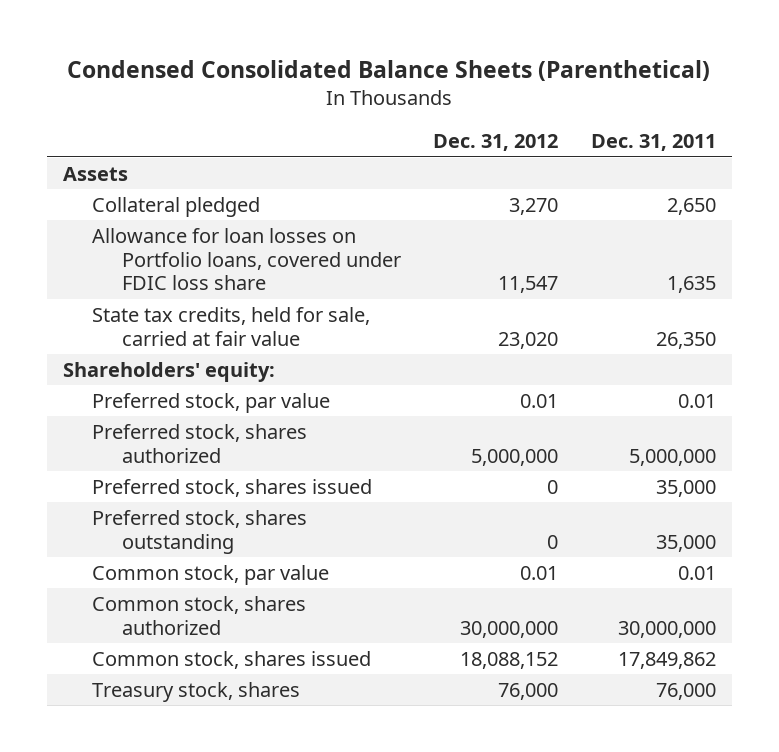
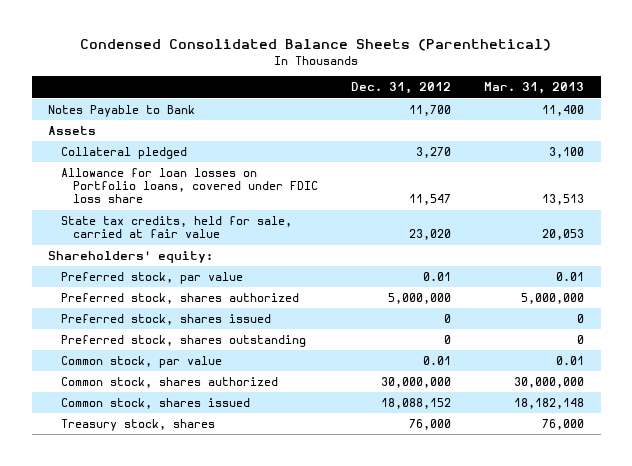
[590,134,716,152] Dec. 31, 2011 -> none
none -> [484,82,585,95] Mar. 31, 2013
none -> [48,104,196,117] Notes Payable to Bank

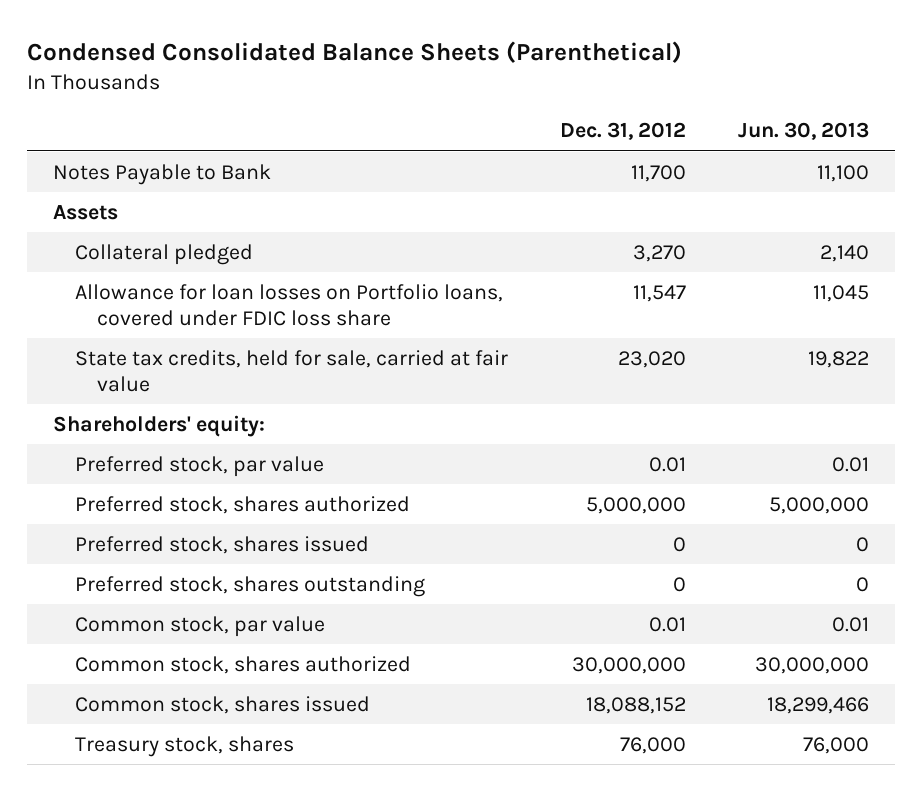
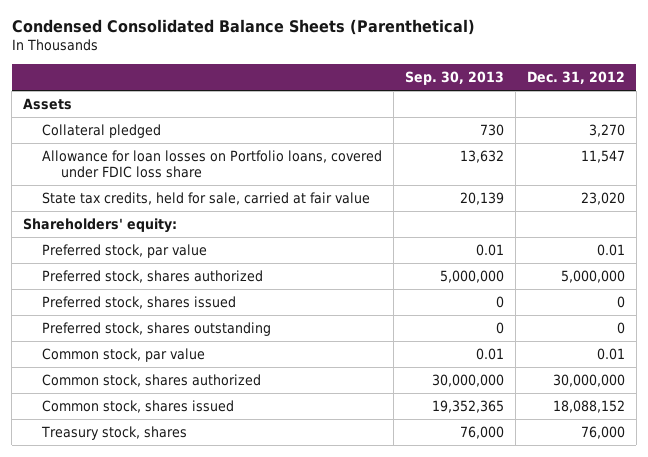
[737,122,869,141] Jun. 30, 2013 -> none
none -> [404,70,504,85] Sep. 30, 2013
[52,163,271,185] Notes Payable to Bank -> none

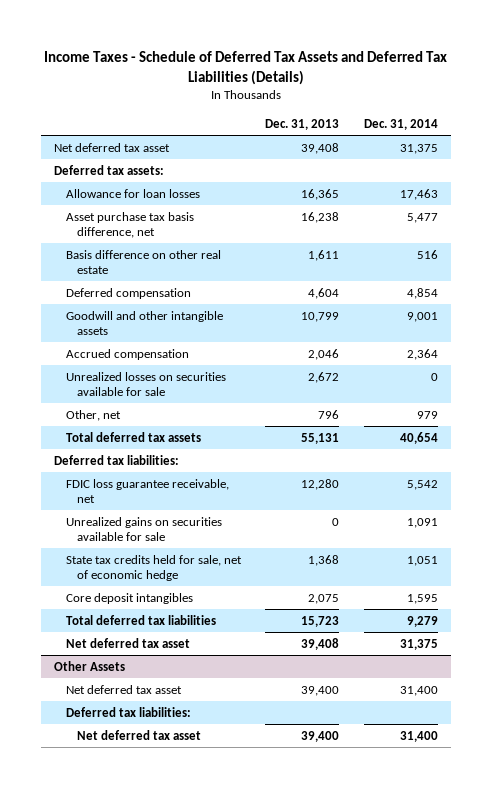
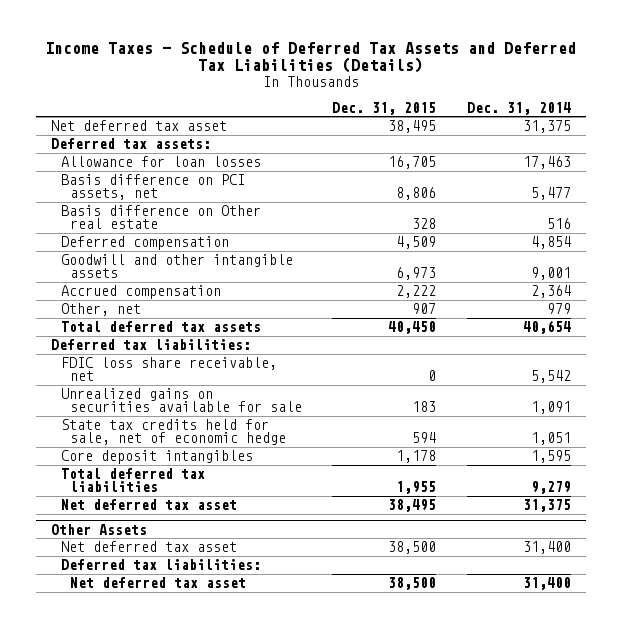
[265,119,340,131] Dec. 31, 2013 -> none
none -> [332,101,437,115] Dec. 31, 2015
[65,211,194,239] Asset purchase tax basis difference, net -> [60,174,245,201] Basis difference on PCI assets, net
[65,249,221,275] Basis difference on other real estate -> [60,205,261,230] Basis difference on Other real estate
[65,371,226,397] Unrealized losses on securities available for sale -> none
[65,478,229,504] FDIC loss guarantee receivable, net -> [60,357,277,382] FDIC loss share receivable, net

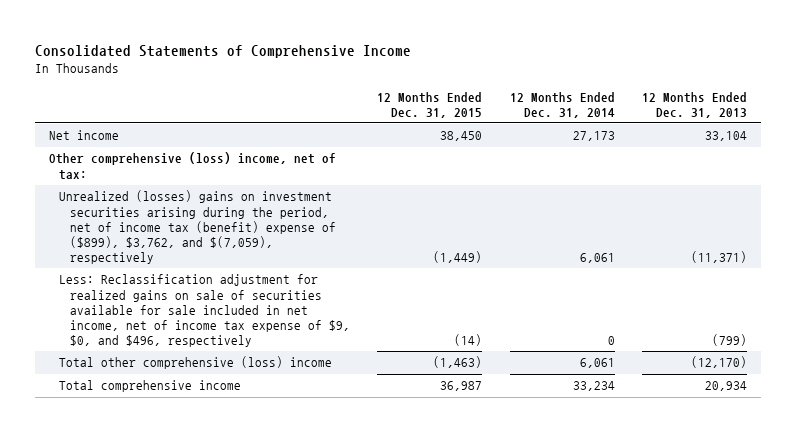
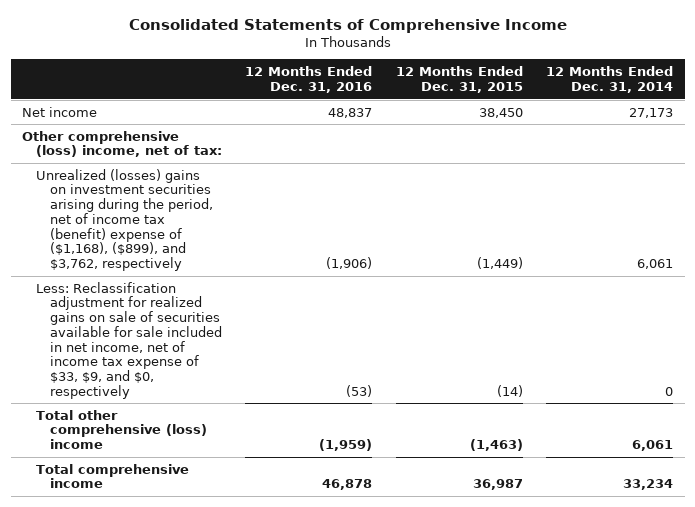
[642,91,748,118] 12 Months Ended Dec. 31, 2013 -> none
none -> [245,66,373,93] 12 Months Ended Dec. 31, 2016
[59,190,336,265] Unrealized (losses) gains on investment securities arising during the period, net of income tax (benefit) expense of ($899), $3,762, and $(7,059), respectively -> [35,168,213,271] Unrealized (losses) gains on investment securities arising during the period, net of income tax (benefit) expense of ($1,168), ($899), and $3,762, respectively
[59,274,350,348] Less: Reclassification adjustment for realized gains on sale of securities available for sale included in net income, net of income tax expense of $9, $0, and $496, respectively -> [35,281,222,399] Less: Reclassification adjustment for realized gains on sale of securities available for sale included in net income, net of income tax expense of $33, $9, and $0, respectively

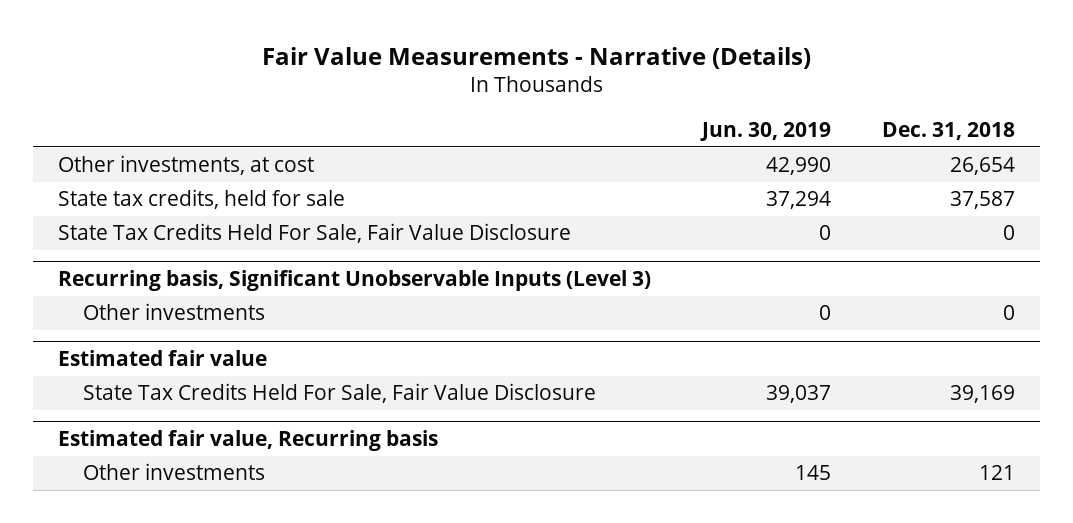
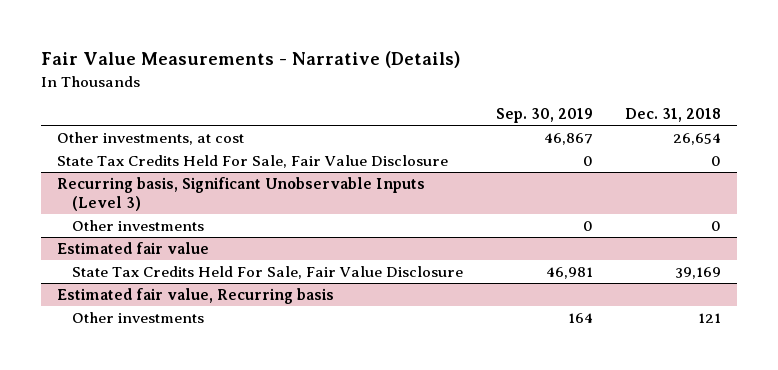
[700,122,832,142] Jun. 30, 2019 -> none
none -> [495,108,593,124] Sep. 30, 2019
[58,189,346,210] State tax credits, held for sale -> none

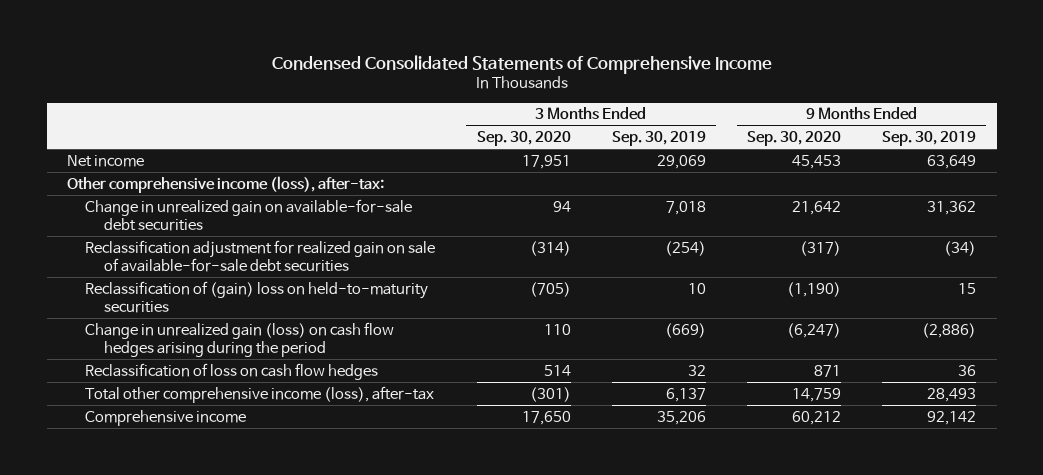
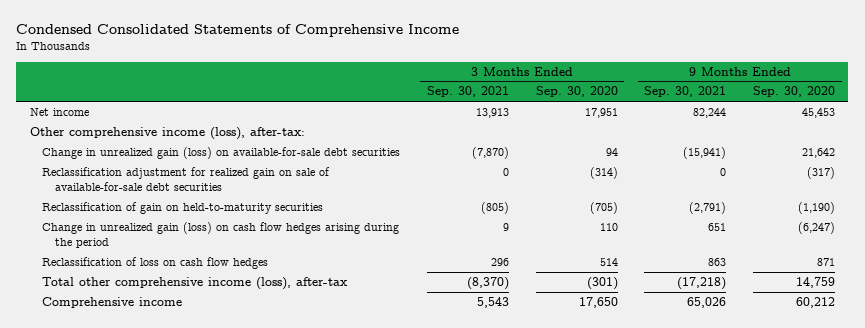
[611,131,706,147] Sep. 30, 2019 -> none
[882,131,977,147] Sep. 30, 2019 -> none
none -> [427,86,510,98] Sep. 30, 2021
none -> [644,86,727,98] Sep. 30, 2021
[85,198,413,231] Change in unrealized gain on available-for-sale debt securities -> [42,146,401,159] Change in unrealized gain (loss) on available-for-sale debt securities
[85,280,429,313] Reclassification of (gain) loss on held-to-maturity securities -> [42,201,324,214] Reclassification of gain on held-to-maturity securities

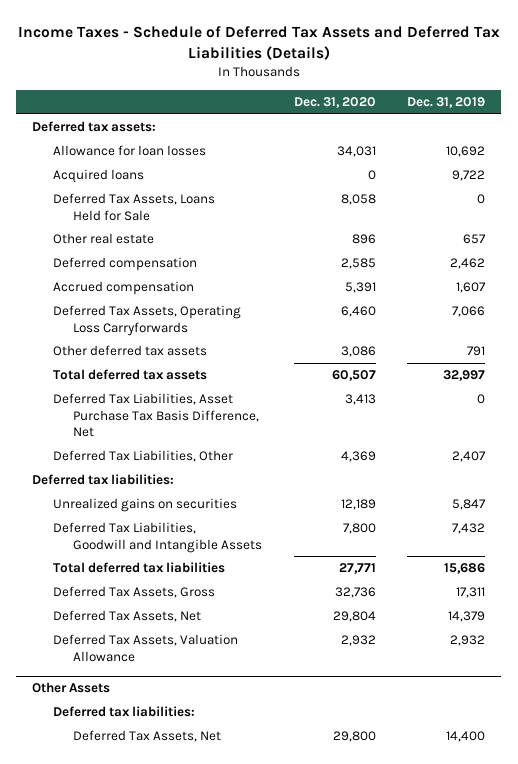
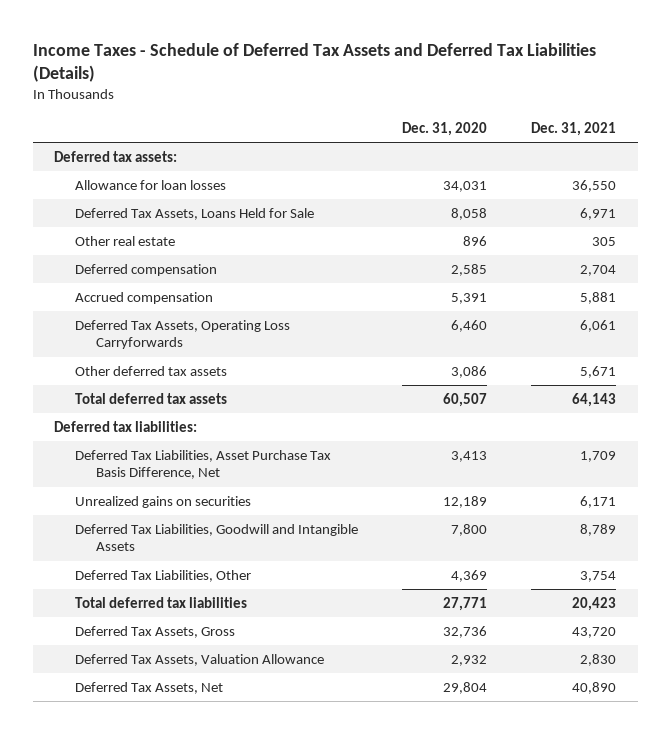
[407,97,486,109] Dec. 31, 2019 -> none
none -> [530,122,616,137] Dec. 31, 2021
[52,169,144,184] Acquired loans -> none
[52,393,259,438] Deferred Tax Liabilities, Asset Purchase Tax Basis Difference, Net -> [75,449,332,480] Deferred Tax Liabilities, Asset Purchase Tax Basis Difference, Net
[52,450,233,463] Deferred Tax Liabilities, Other -> [75,569,252,582] Deferred Tax Liabilities, Other
[32,682,111,694] Other Assets -> none
[52,706,195,718] Deferred tax liabilities: -> none
[72,730,221,743] Deferred Tax Assets, Net -> none
[52,610,201,623] Deferred Tax Assets, Net -> [75,681,224,694] Deferred Tax Assets, Net

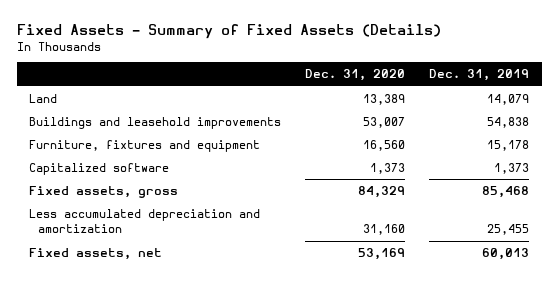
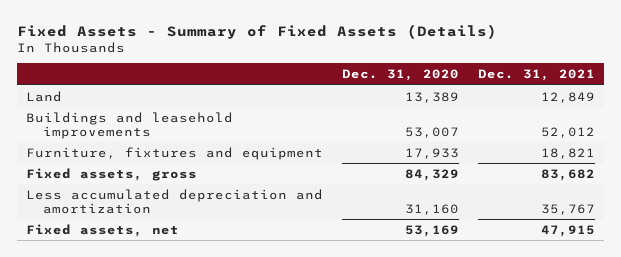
[429,69,530,82] Dec. 31, 2019 -> none
none -> [477,69,595,82] Dec. 31, 2021
[28,163,169,176] Capitalized software -> none
[363,140,406,152] 16,560 -> [405,147,460,159] 17,933

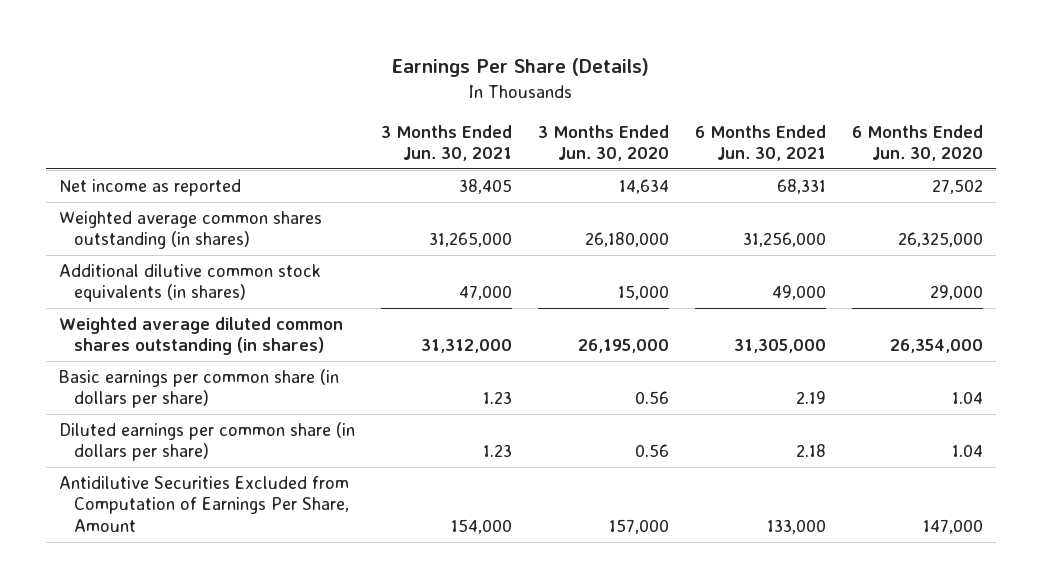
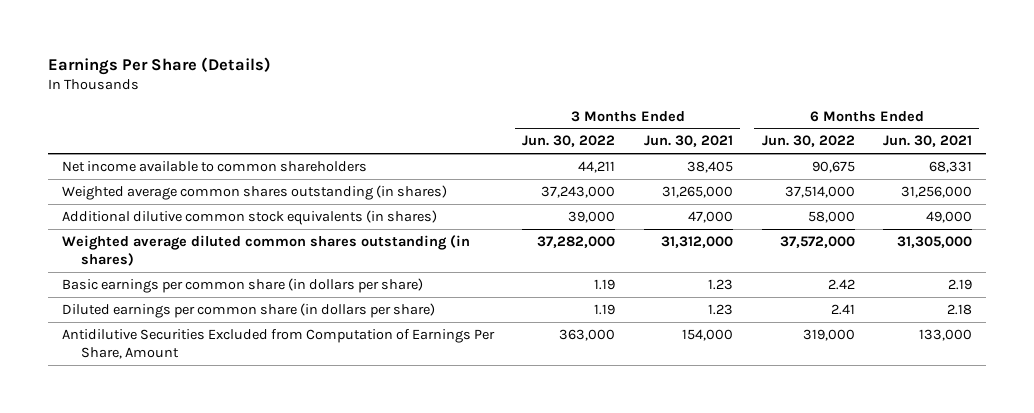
[537,124,669,161] 3 Months Ended Jun. 30, 2020 -> none
[851,124,983,161] 6 Months Ended Jun. 30, 2020 -> none
none -> [522,135,616,148] Jun. 30, 2022
none -> [761,135,855,148] Jun. 30, 2022
[58,179,241,197] Net income as reported -> [61,160,367,172] Net income available to common shareholders

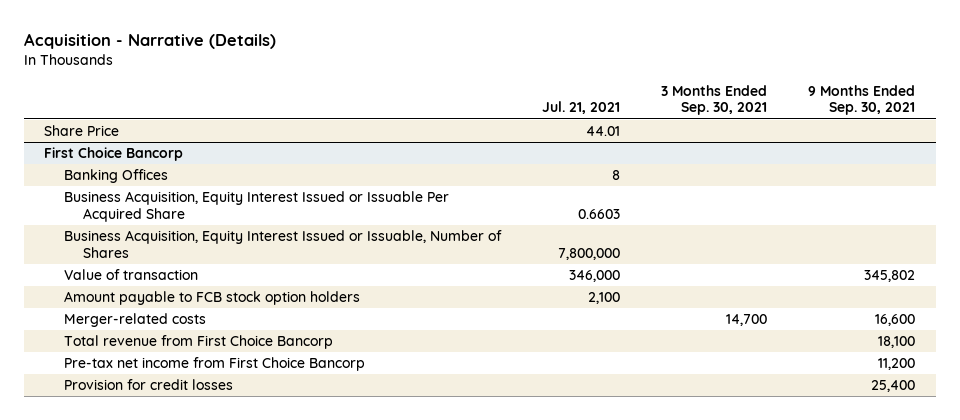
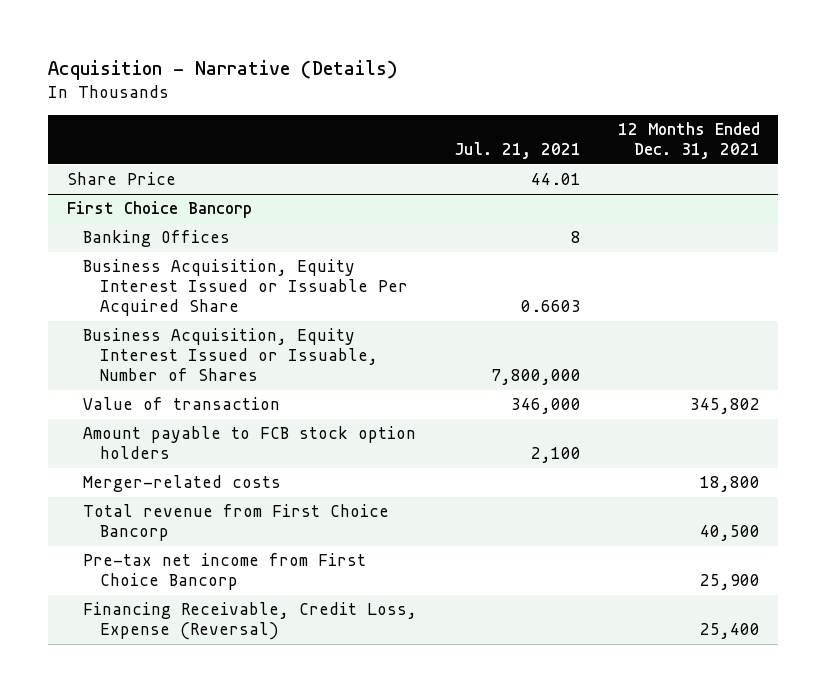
[660,84,767,116] 3 Months Ended Sep. 30, 2021 -> none
[808,84,916,116] 9 Months Ended Sep. 30, 2021 -> none
none -> [617,122,760,160] 12 Months Ended Dec. 31, 2021
[63,379,233,391] Provision for credit losses -> [83,602,418,641] Financing Receivable, Credit Loss, Expense (Reversal)

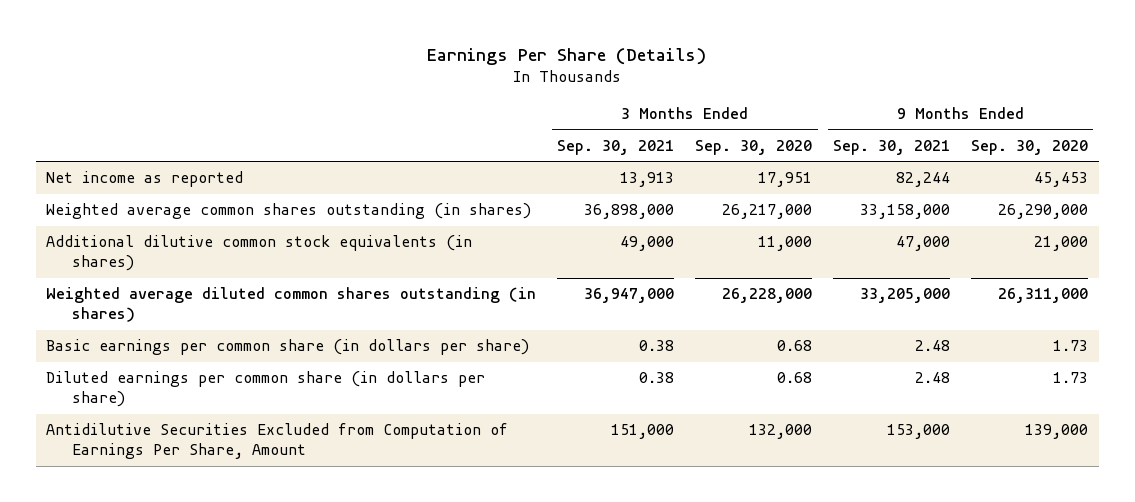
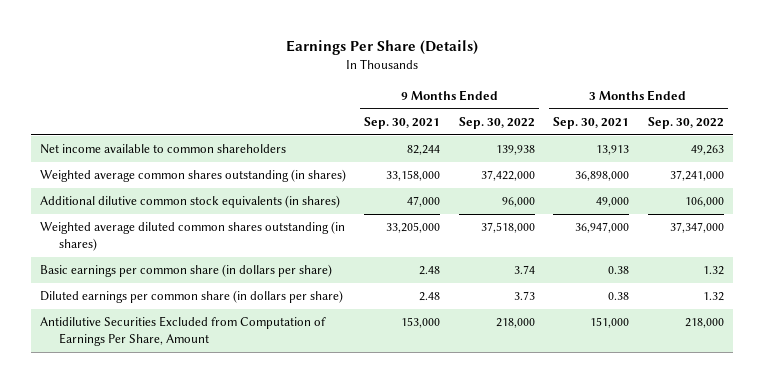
[695,139,813,155] Sep. 30, 2020 -> none
[971,139,1089,155] Sep. 30, 2020 -> none
none -> [458,116,535,129] Sep. 30, 2022
none -> [647,116,724,129] Sep. 30, 2022
[46,171,244,188] Net income as reported -> [40,144,287,155] Net income available to common shareholders

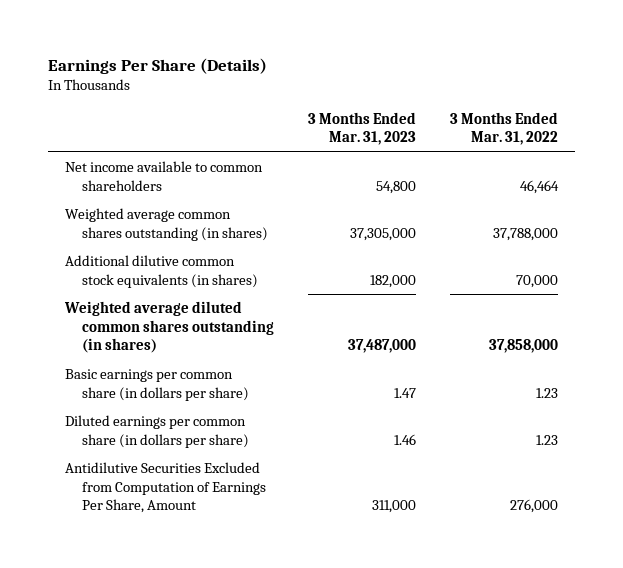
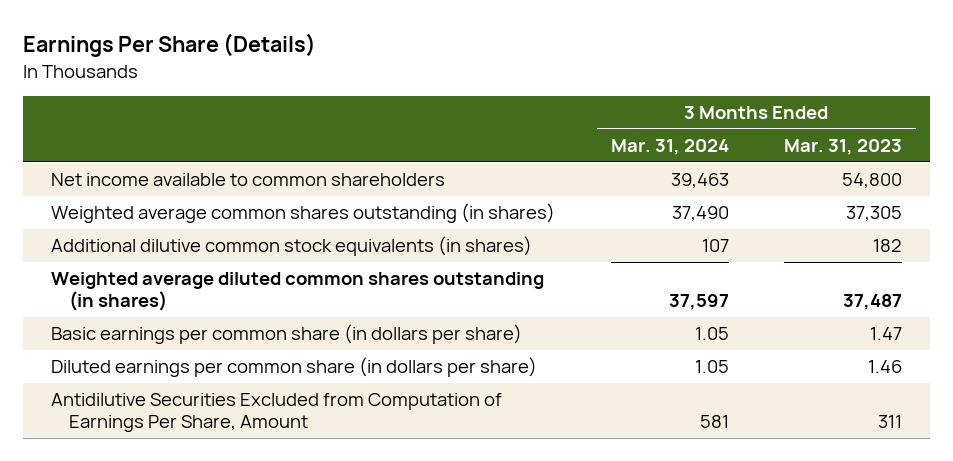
[449,111,558,146] 3 Months Ended Mar. 31, 2022 -> none
none -> [610,139,729,156] Mar. 31, 2024
[349,227,416,241] 37,305,000 -> [846,206,903,222] 37,305
[369,274,416,288] 182,000 -> [873,239,903,253] 182
[347,339,416,354] 37,487,000 -> [843,294,903,311] 37,487
[371,500,416,514] 311,000 -> [878,415,903,429] 311

